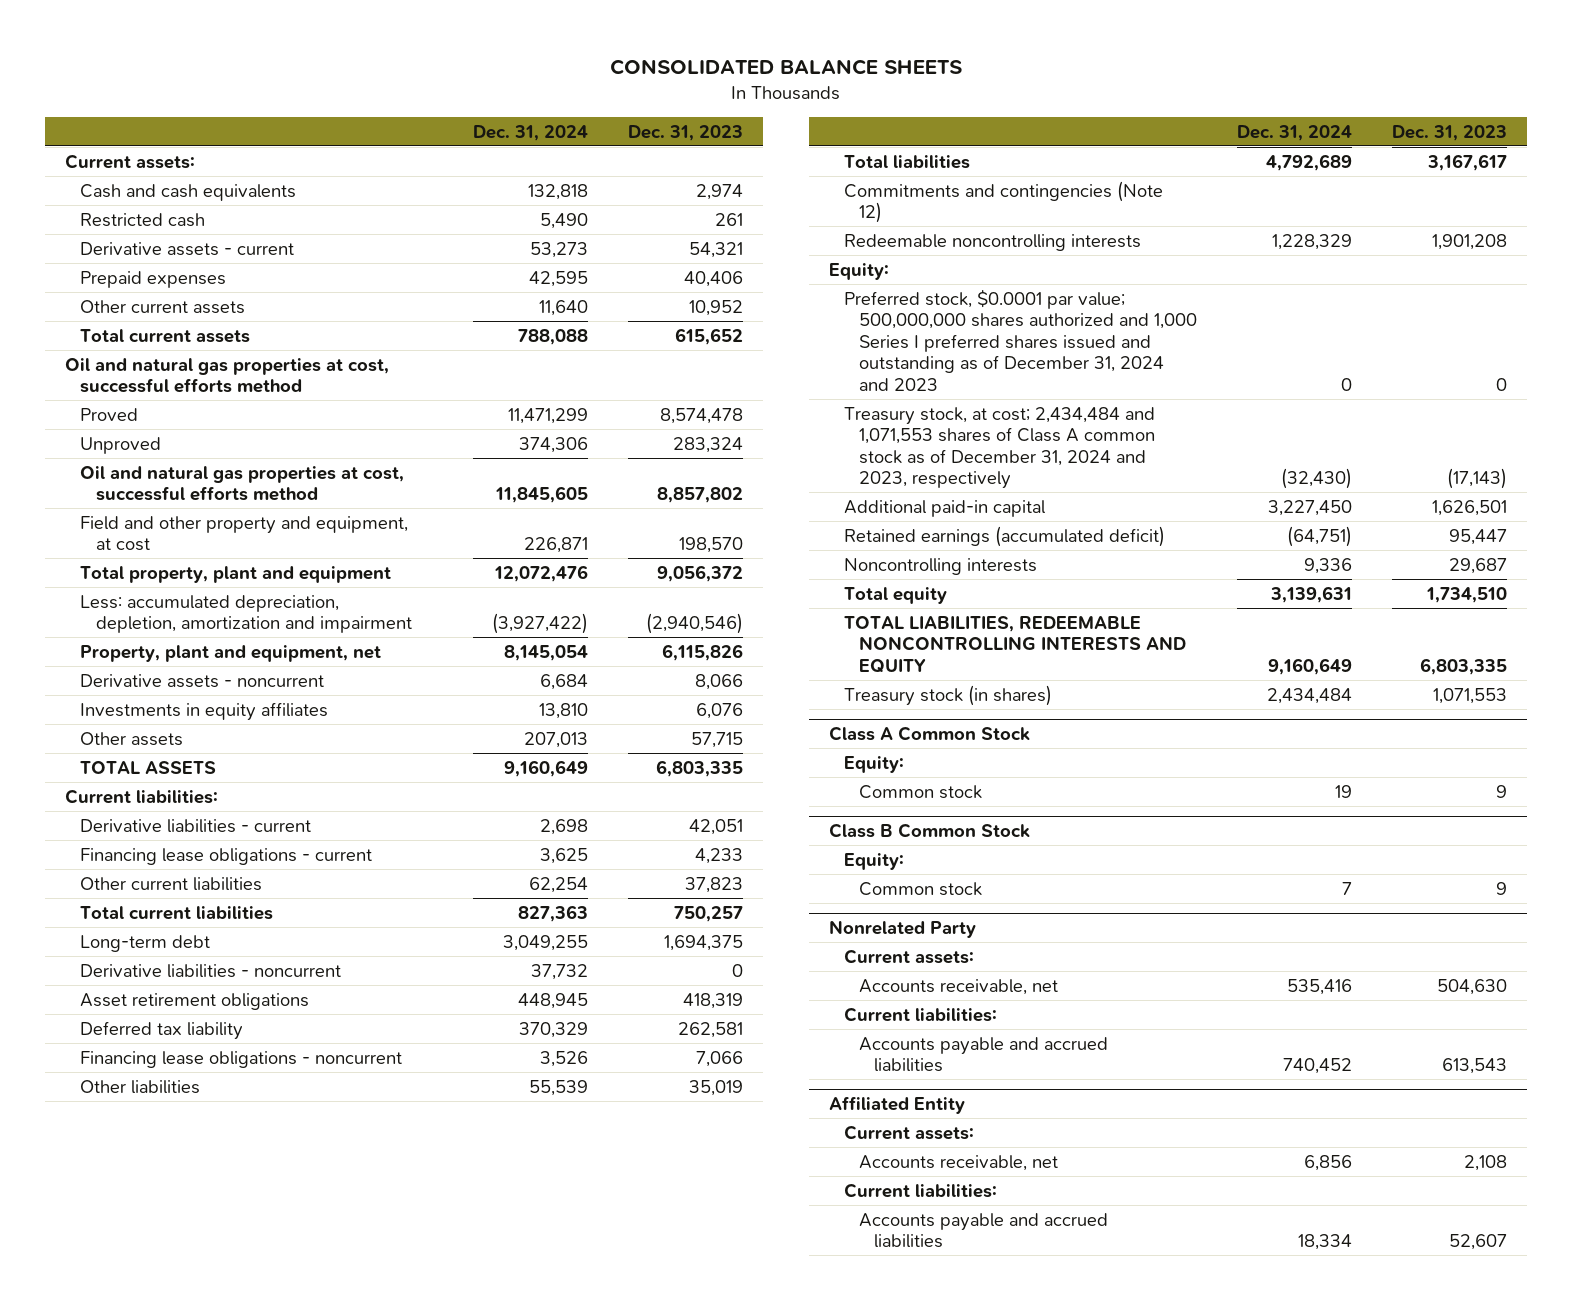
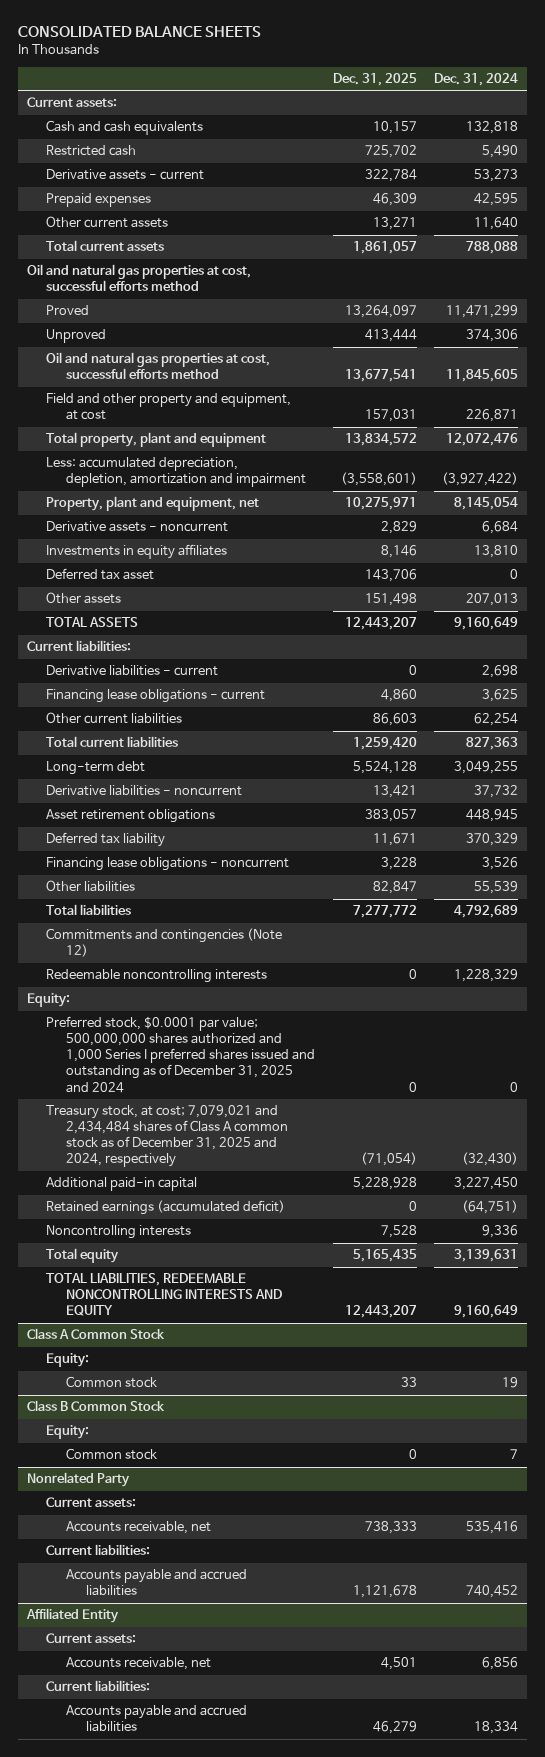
[628,124,744,141] Dec. 31, 2023 -> none
none -> [332,72,417,86] Dec. 31, 2025
none -> [46,568,155,581] Deferred tax asset
[844,288,1198,392] Preferred stock, $0.0001 par value; 500,000,000 shares authorized and 1,000 Series I preferred shares issued and outstanding as of December 31, 2024 and 2023 -> [46,1016,315,1093] Preferred stock, $0.0001 par value; 500,000,000 shares authorized and 1,000 Series I preferred shares issued and outstanding as of December 31, 2025 and 2024
[844,406,1156,490] Treasury stock, at cost; 2,434,484 and 1,071,553 shares of Class A common stock as of December 31, 2024 and 2023, respectively -> [46,1105,288,1168] Treasury stock, at cost; 7,079,021 and 2,434,484 shares of Class A common stock as of December 31, 2025 and 2024, respectively
[844,684,1053,706] Treasury stock (in shares) -> none

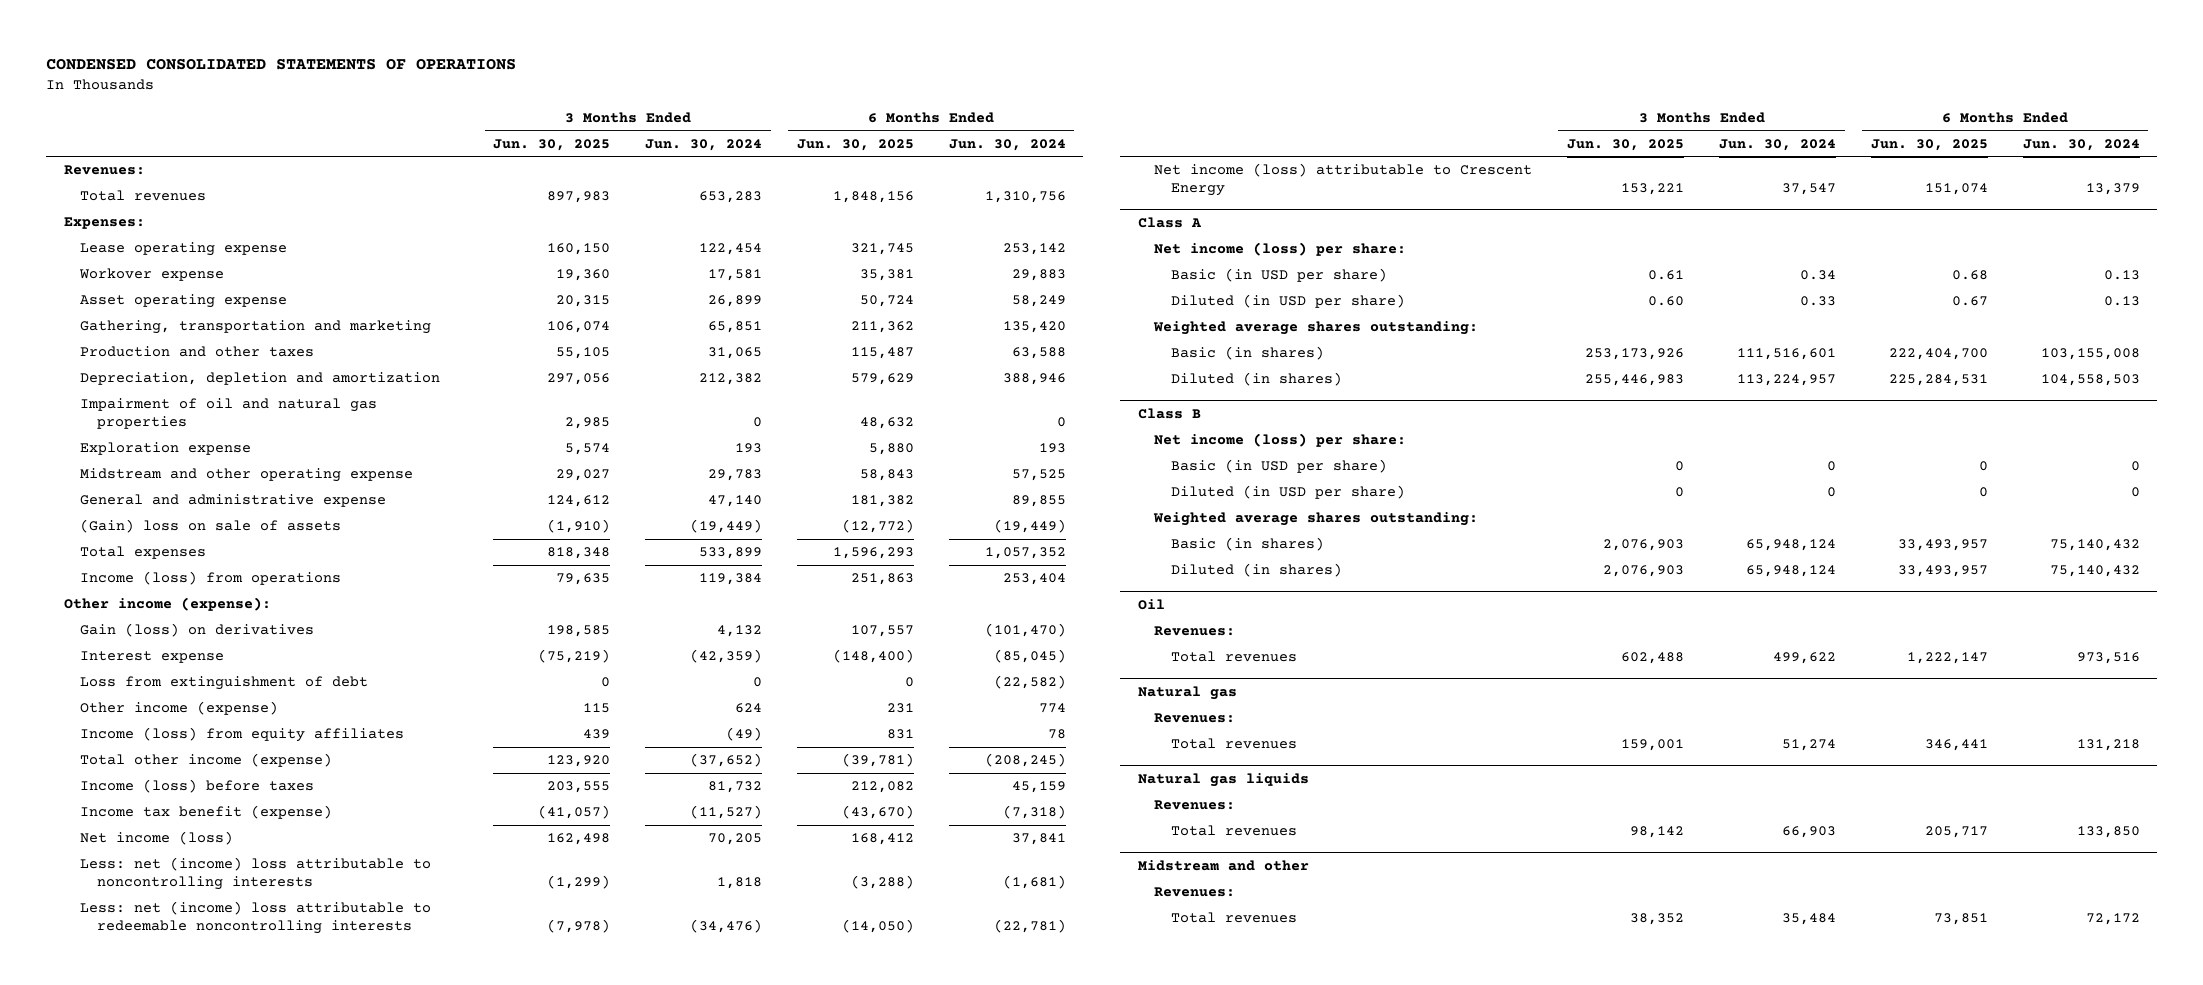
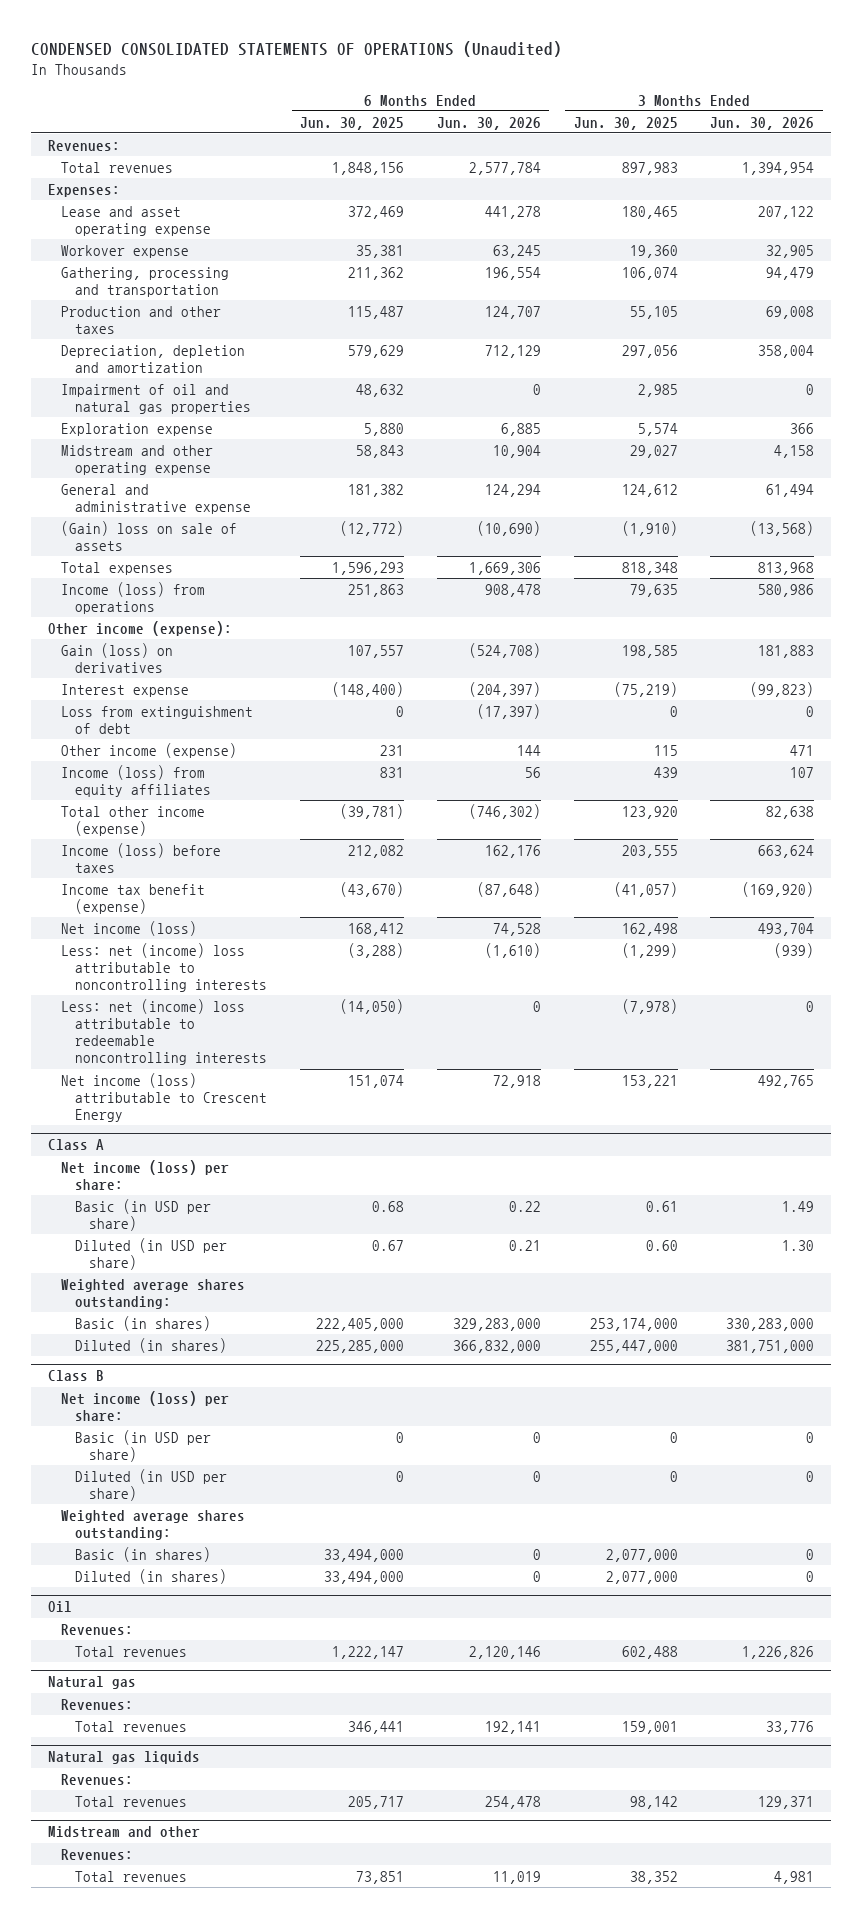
[46,58,517,71] CONDENSED CONSOLIDATED STATEMENTS OF OPERATIONS -> [31,41,563,58] CONDENSED CONSOLIDATED STATEMENTS OF OPERATIONS (Unaudited)
[645,138,763,151] Jun. 30, 2024 -> none
[948,138,1066,151] Jun. 30, 2024 -> none
none -> [436,116,541,130] Jun. 30, 2026
none -> [710,116,815,130] Jun. 30, 2026
[80,242,288,257] Lease operating expense -> [61,205,212,236] Lease and asset operating expense
[547,243,611,256] 160,150 -> [621,205,678,219] 180,465
[850,243,914,256] 321,745 -> [347,205,404,219] 372,469
[80,294,288,309] Asset operating expense -> none
[80,320,432,335] Gathering, transportation and marketing -> [61,266,230,297] Gathering, processing and transportation
[1585,348,1685,361] 253,173,926 -> [589,1317,678,1331] 253,174,000
[1888,348,1988,361] 222,404,700 -> [315,1317,404,1331] 222,405,000
[1585,374,1685,387] 255,446,983 -> [589,1339,678,1353] 255,447,000
[1888,374,1988,387] 225,284,531 -> [315,1339,404,1353] 225,285,000
[1603,539,1685,552] 2,076,903 -> [605,1548,678,1562] 2,077,000
[1897,539,1988,552] 33,493,957 -> [323,1548,404,1562] 33,494,000
[1603,565,1685,578] 2,076,903 -> [605,1570,678,1584] 2,077,000
[1897,565,1988,578] 33,493,957 -> [323,1570,404,1584] 33,494,000

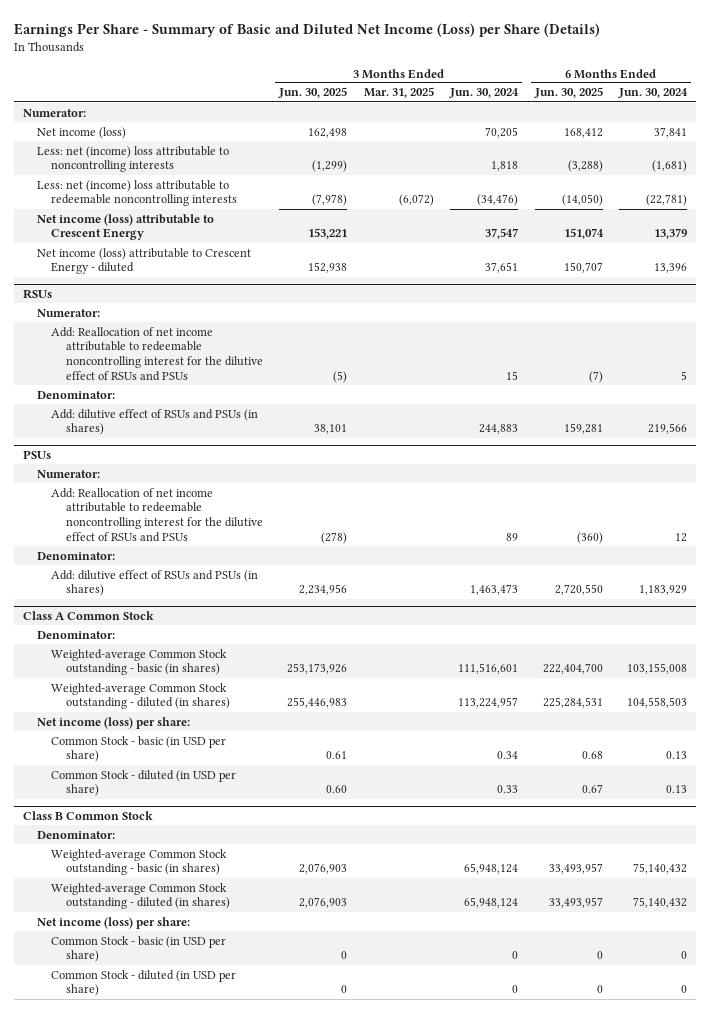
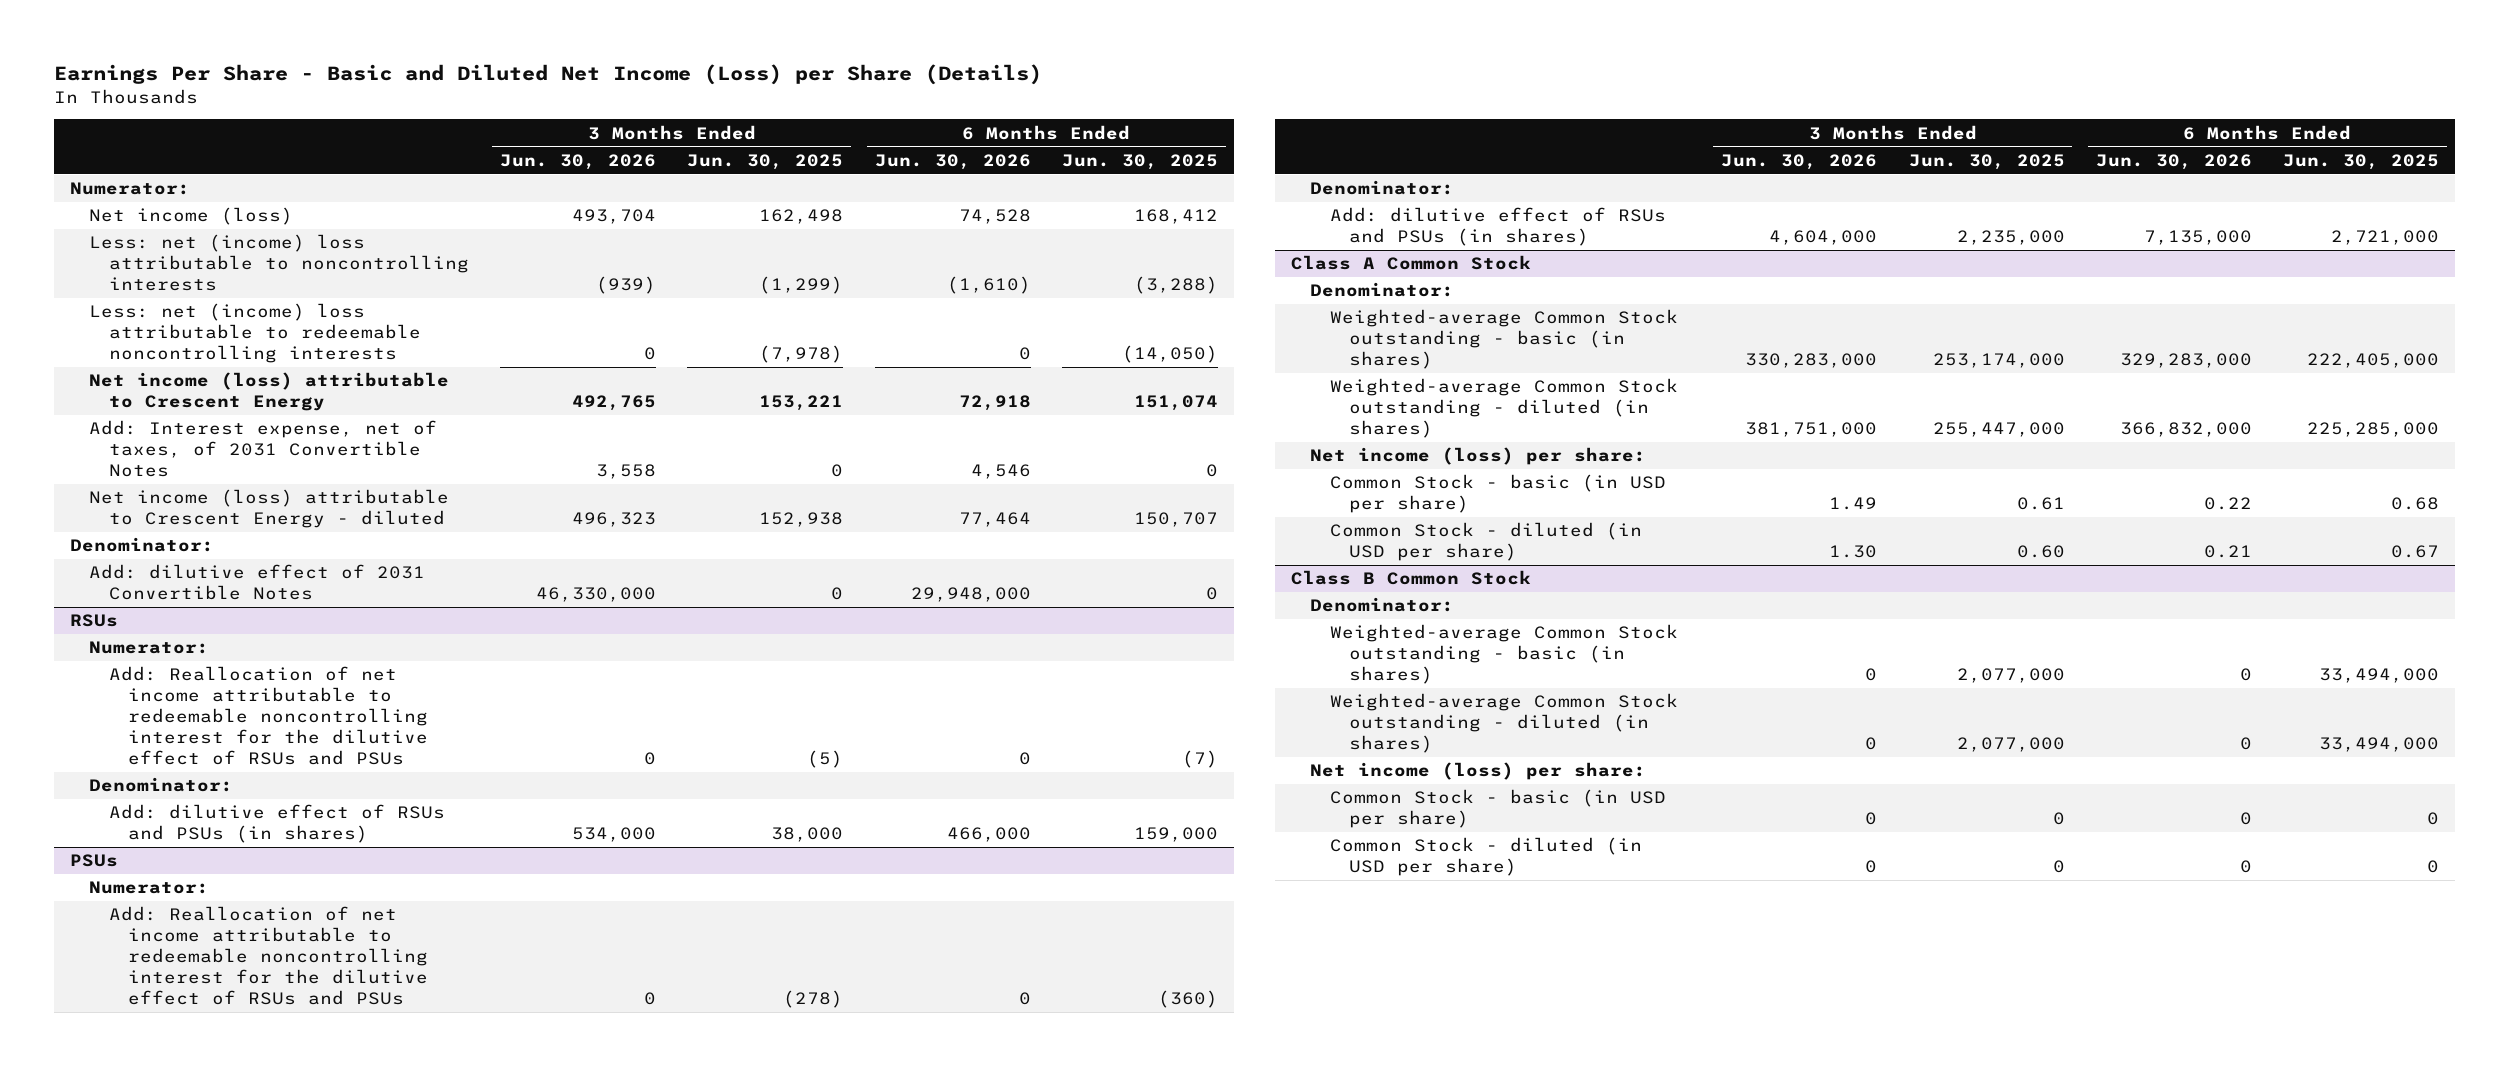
[14,23,601,38] Earnings Per Share - Summary of Basic and Diluted Net Income (Loss) per Share (Details) -> [54,64,1043,86] Earnings Per Share - Basic and Diluted Net Income (Loss) per Share (Details)
[363,87,434,99] Mar. 31, 2025 -> none
[449,88,520,99] Jun. 30, 2024 -> none
[618,88,689,99] Jun. 30, 2024 -> none
none -> [500,153,657,170] Jun. 30, 2026
none -> [874,153,1031,170] Jun. 30, 2026
none -> [89,420,438,478] Add: Interest expense, net of taxes, of 2031 Convertible Notes
none -> [69,537,214,553] Denominator:
none -> [89,564,426,601] Add: dilutive effect of 2031 Convertible Notes
[314,424,348,435] 38,101 -> [771,827,844,843] 38,000
[563,423,603,435] 159,281 -> [1134,827,1219,843] 159,000
[299,584,348,596] 2,234,956 -> [1956,230,2065,246] 2,235,000
[554,584,603,596] 2,720,550 -> [2331,230,2440,246] 2,721,000
[287,663,348,675] 253,173,926 -> [1932,353,2065,369] 253,174,000
[542,663,603,675] 222,404,700 -> [2307,353,2440,369] 222,405,000
[287,697,348,709] 255,446,983 -> [1932,422,2065,438] 255,447,000
[542,697,603,709] 225,284,531 -> [2307,422,2440,438] 225,285,000
[299,863,348,875] 2,076,903 -> [1956,668,2065,684] 2,077,000
[548,863,603,875] 33,493,957 -> [2319,668,2440,684] 33,494,000
[299,897,348,909] 2,076,903 -> [1956,737,2065,753] 2,077,000
[548,897,603,909] 33,493,957 -> [2319,737,2440,753] 33,494,000

